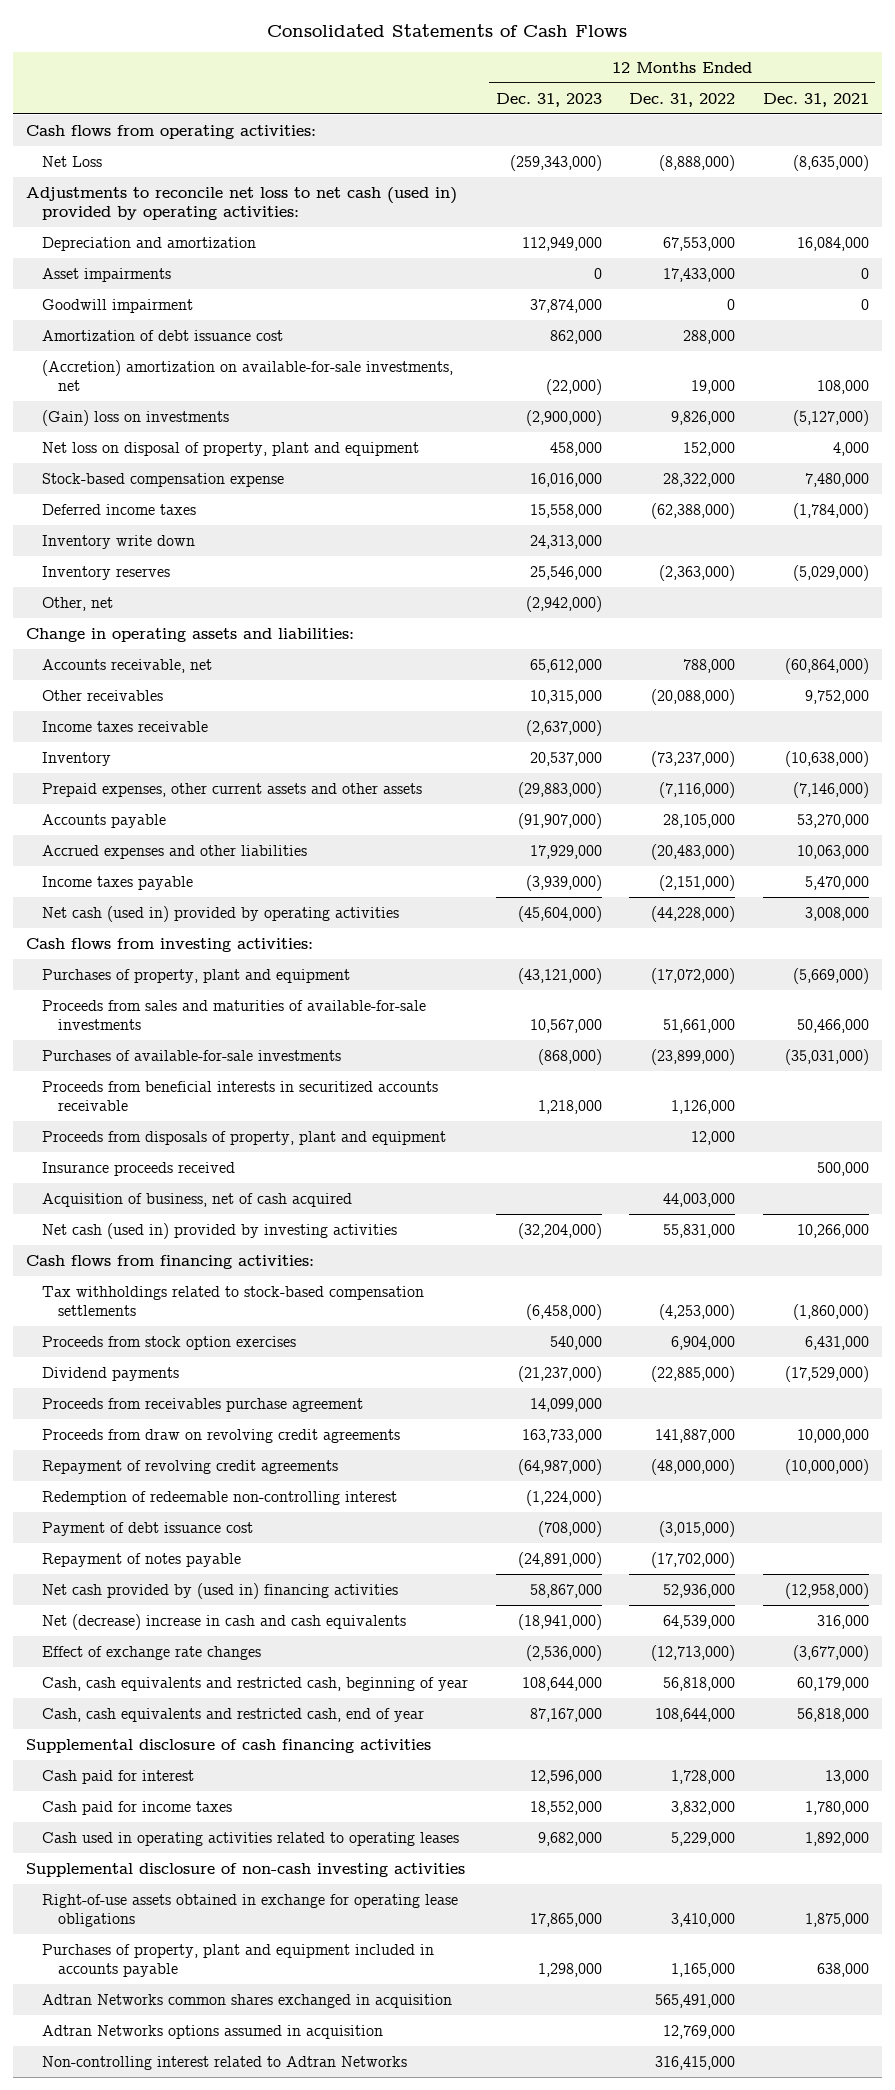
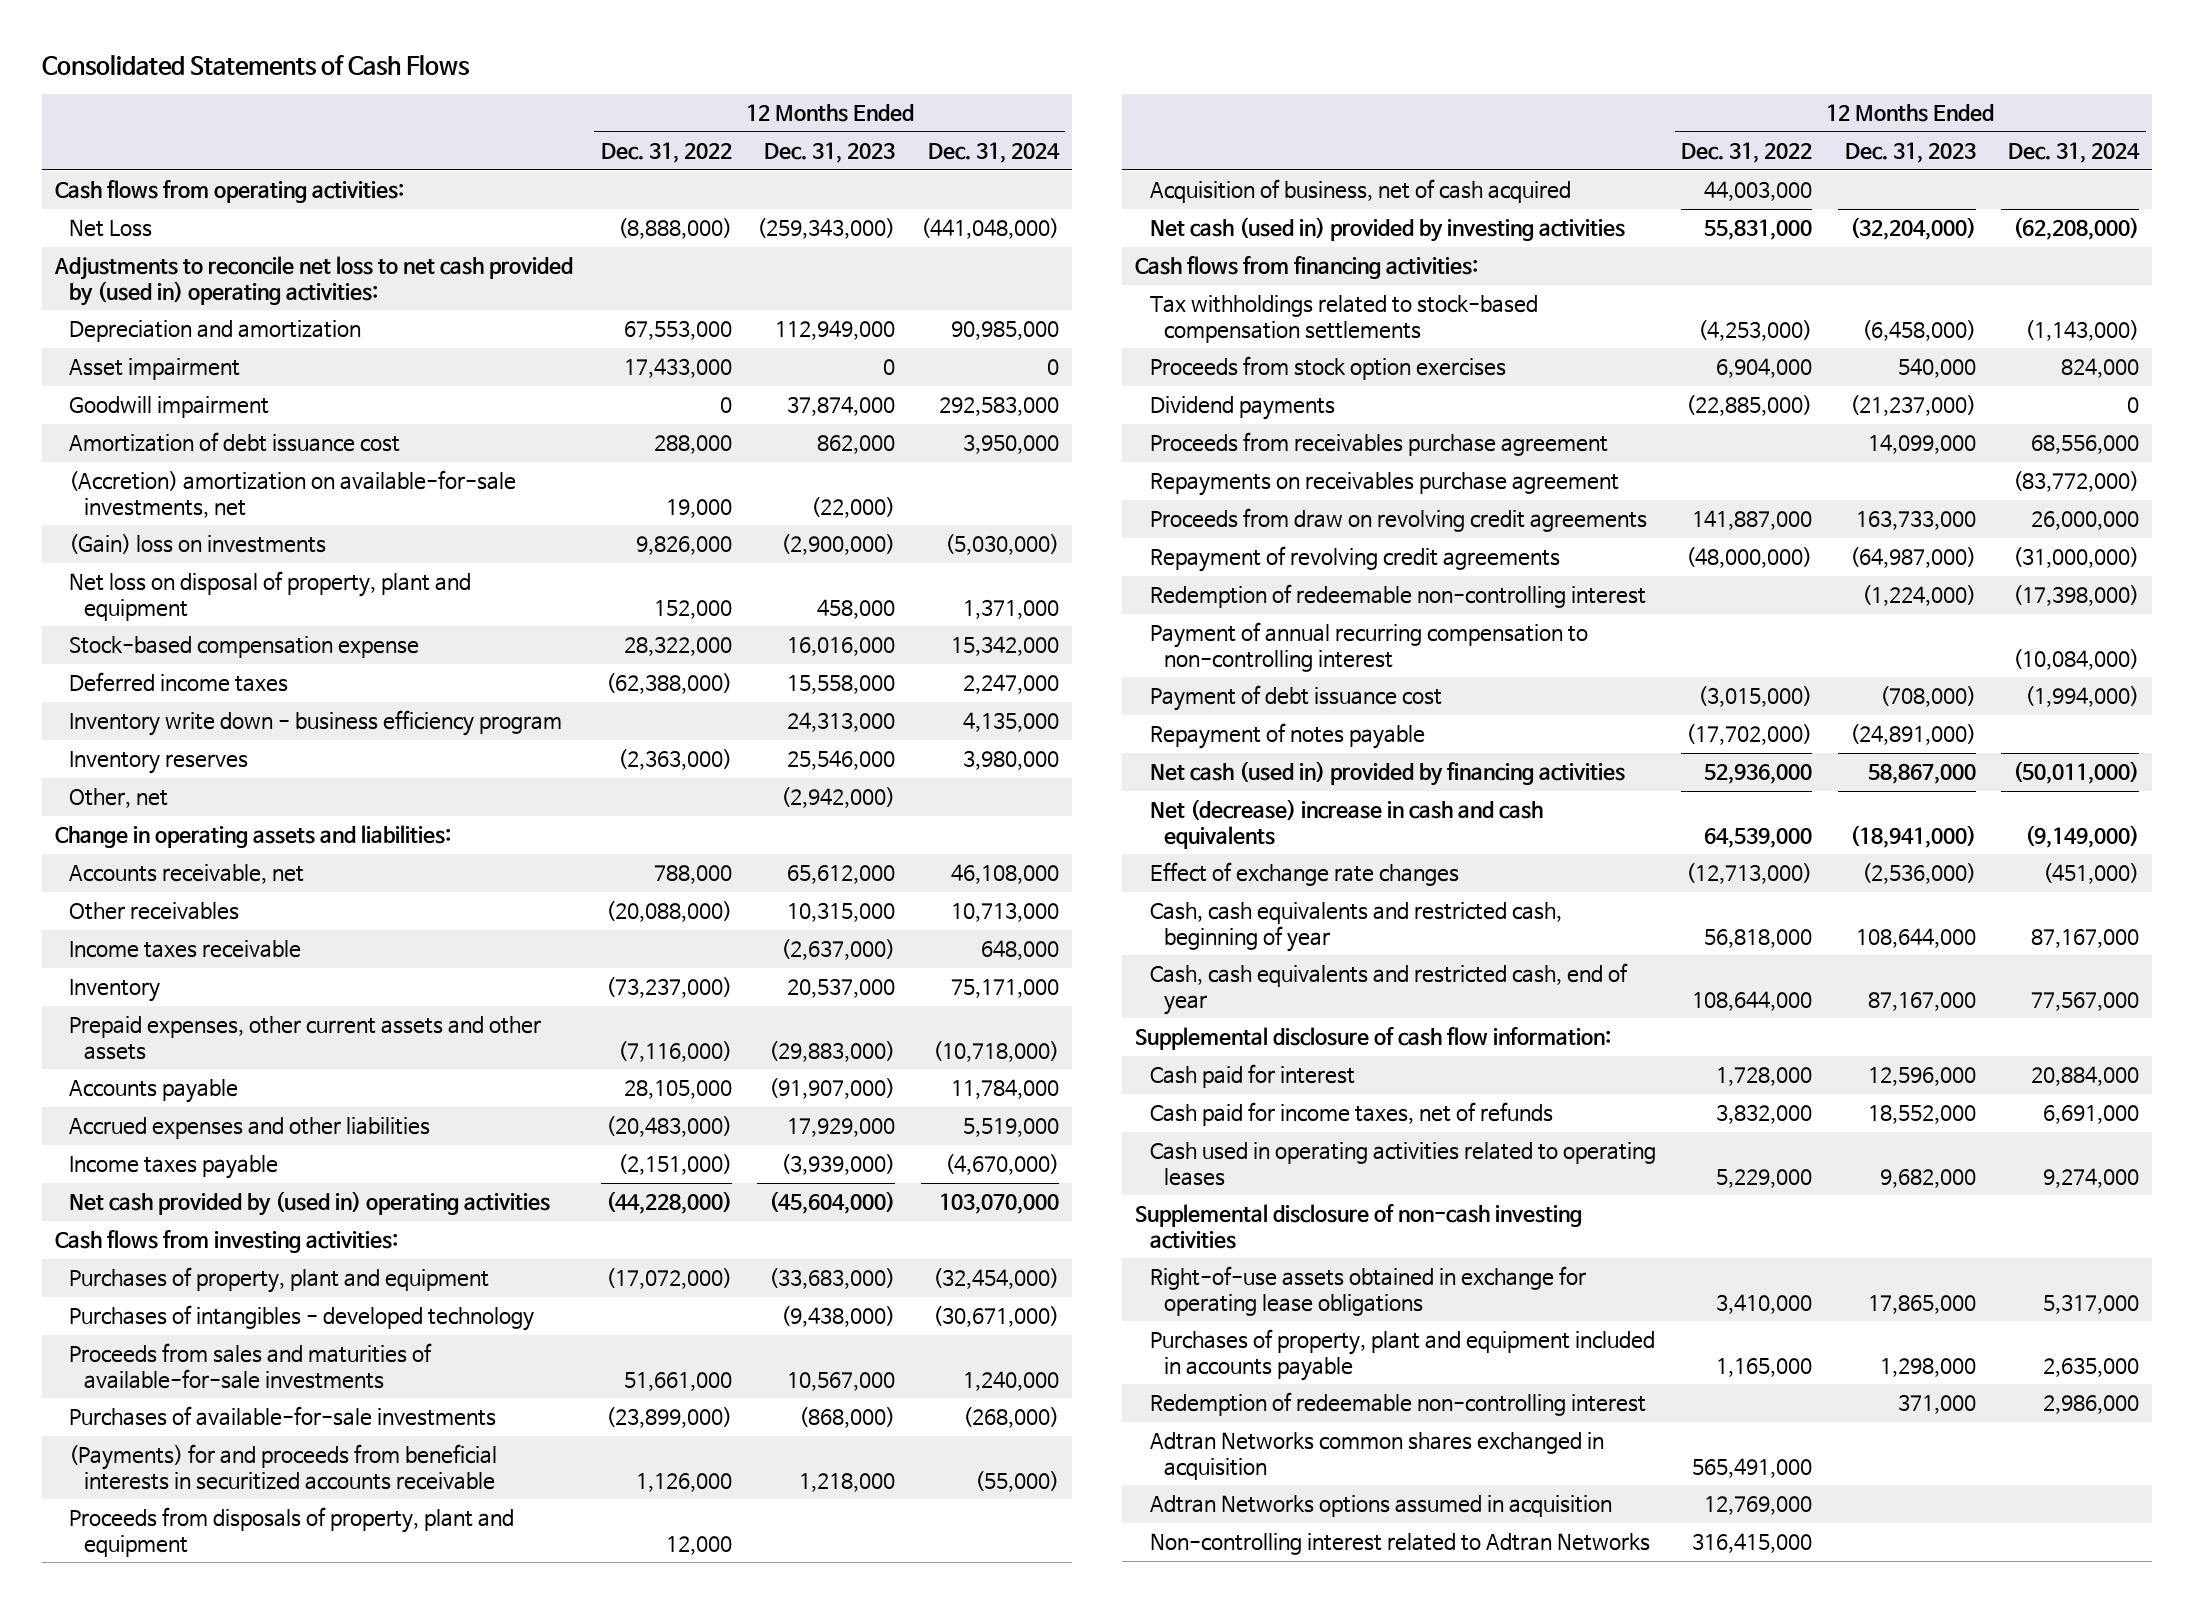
[762,92,869,107] Dec. 31, 2021 -> none
none -> [927,142,1060,164] Dec. 31, 2024
[26,186,458,221] Adjustments to reconcile net loss to net cash (used in) provided by operating activities: -> [53,256,573,306] Adjustments to reconcile net loss to net cash provided by (used in) operating activities:
[42,267,172,282] Asset impairments -> [69,358,241,381] Asset impairment
[42,534,196,549] Inventory write down -> [69,710,563,737] Inventory write down - business efficiency program
[42,905,400,922] Net cash (used in) provided by operating activities -> [69,1191,551,1217] Net cash provided by (used in) operating activities
[517,967,602,984] (43,121,000) -> [769,1268,896,1290] (33,683,000)
none -> [69,1305,535,1332] Purchases of intangibles - developed technology
[42,1080,439,1112] Proceeds from beneficial interests in securitized accounts receivable -> [69,1444,498,1490] (Payments) for and proceeds from beneficial interests in securitized accounts receivable
[42,1161,236,1176] Insurance proceeds received -> none
none -> [1149,472,1619,497] Repayments on receivables purchase agreement
none -> [1149,622,1588,672] Payment of annual recurring compensation to non-controlling interest
[42,1582,399,1599] Net cash provided by (used in) financing activities -> [1149,761,1625,787] Net cash (used in) provided by financing activities
[26,1738,432,1753] Supplemental disclosure of cash financing activities -> [1135,1027,1612,1051] Supplemental disclosure of cash flow information:
[42,1800,233,1815] Cash paid for income taxes -> [1149,1102,1553,1127] Cash paid for income taxes, net of refunds
none -> [1149,1392,1646,1417] Redemption of redeemable non-controlling interest

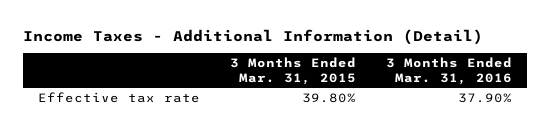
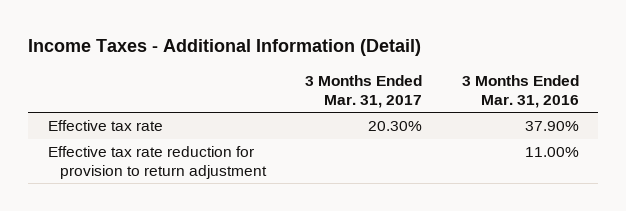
[229,56,356,85] 3 Months Ended Mar. 31, 2015 -> none
none -> [305,75,423,108] 3 Months Ended Mar. 31, 2017
none -> [47,146,268,179] Effective tax rate reduction for provision to return adjustment

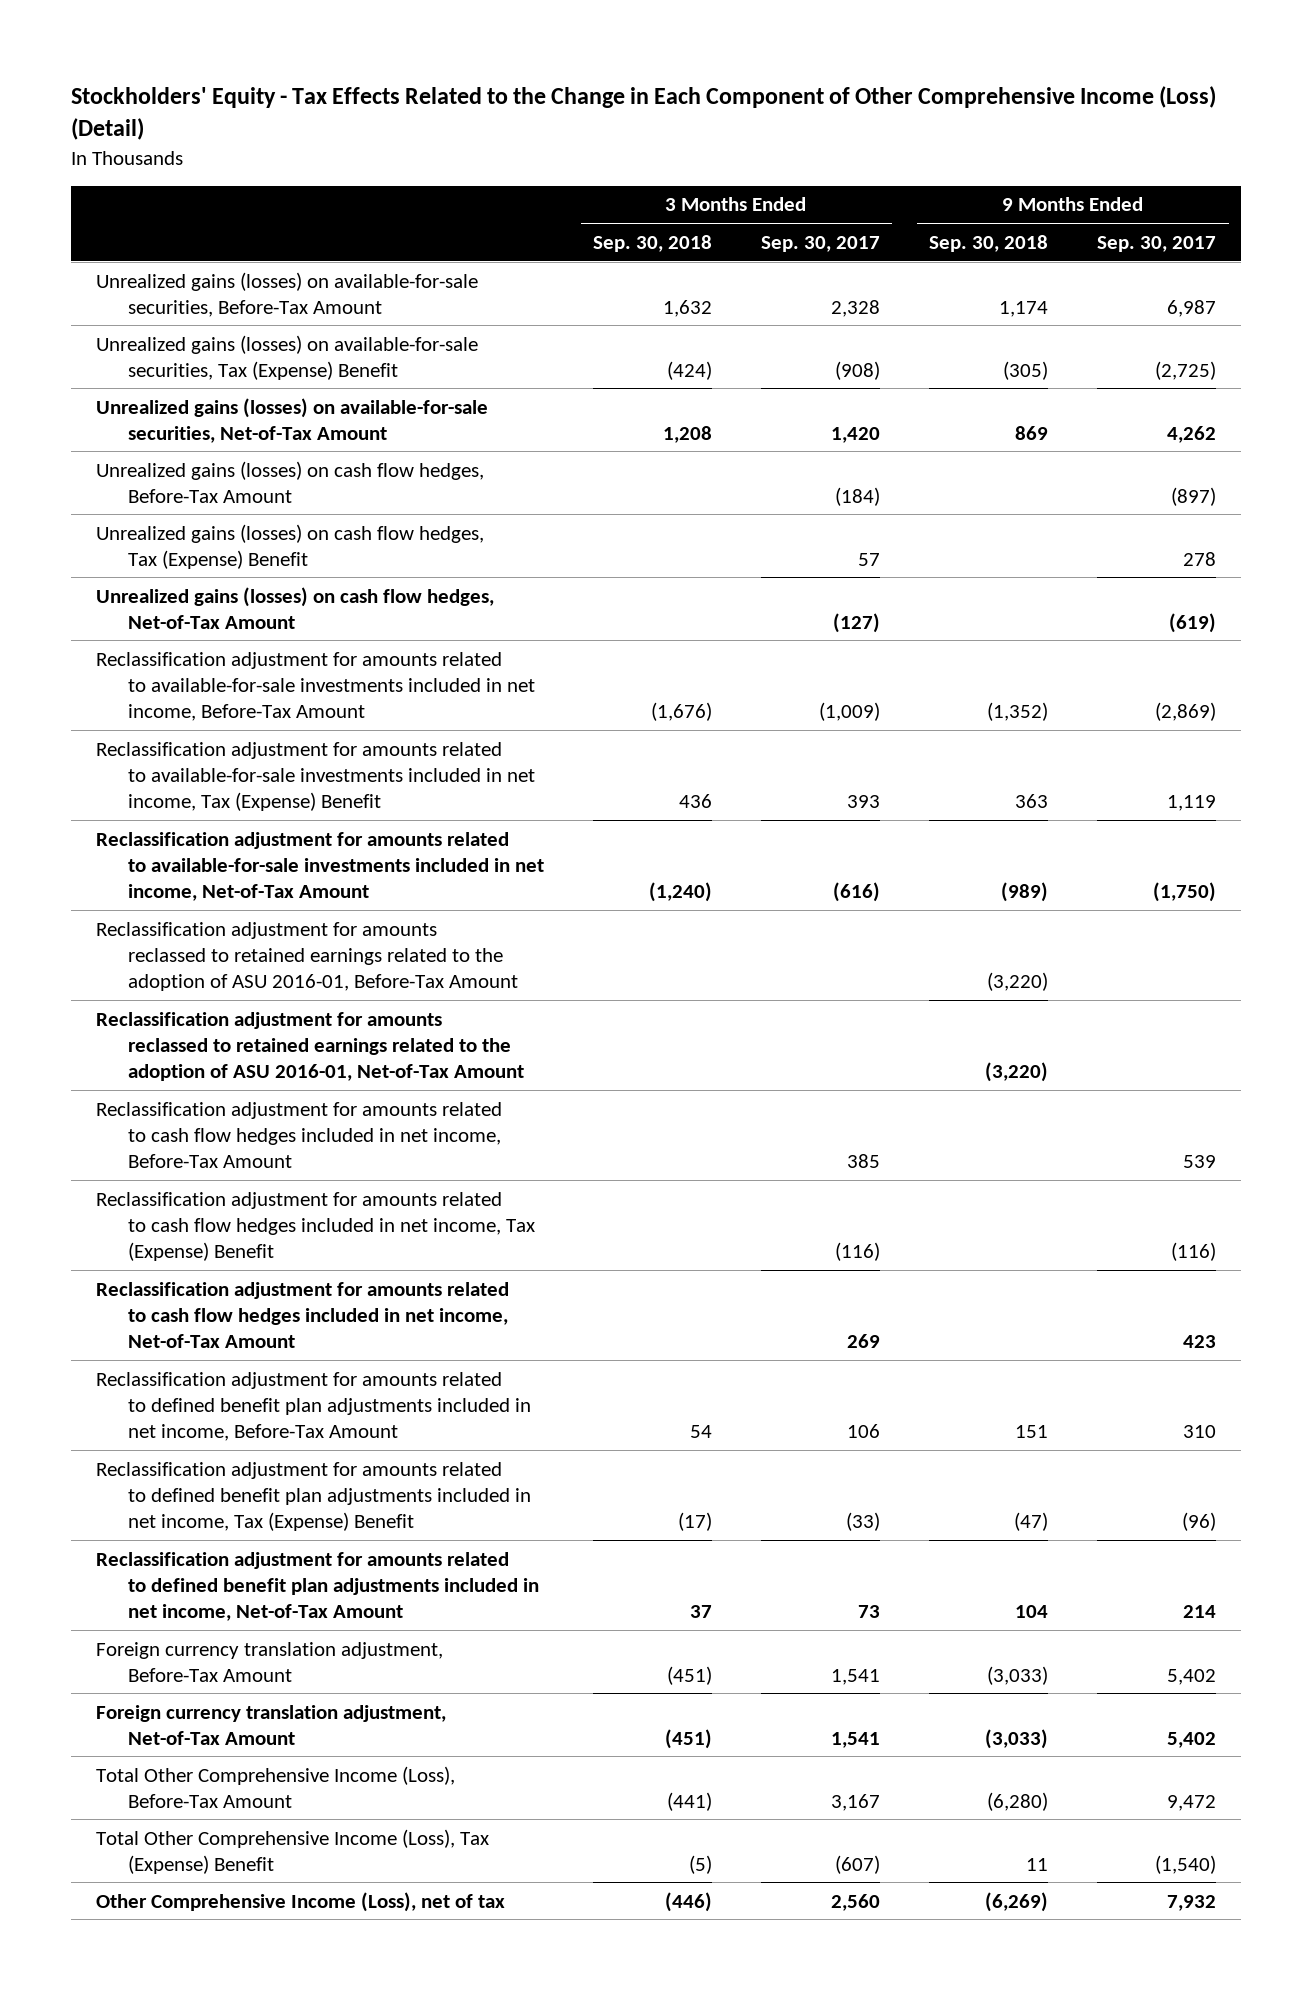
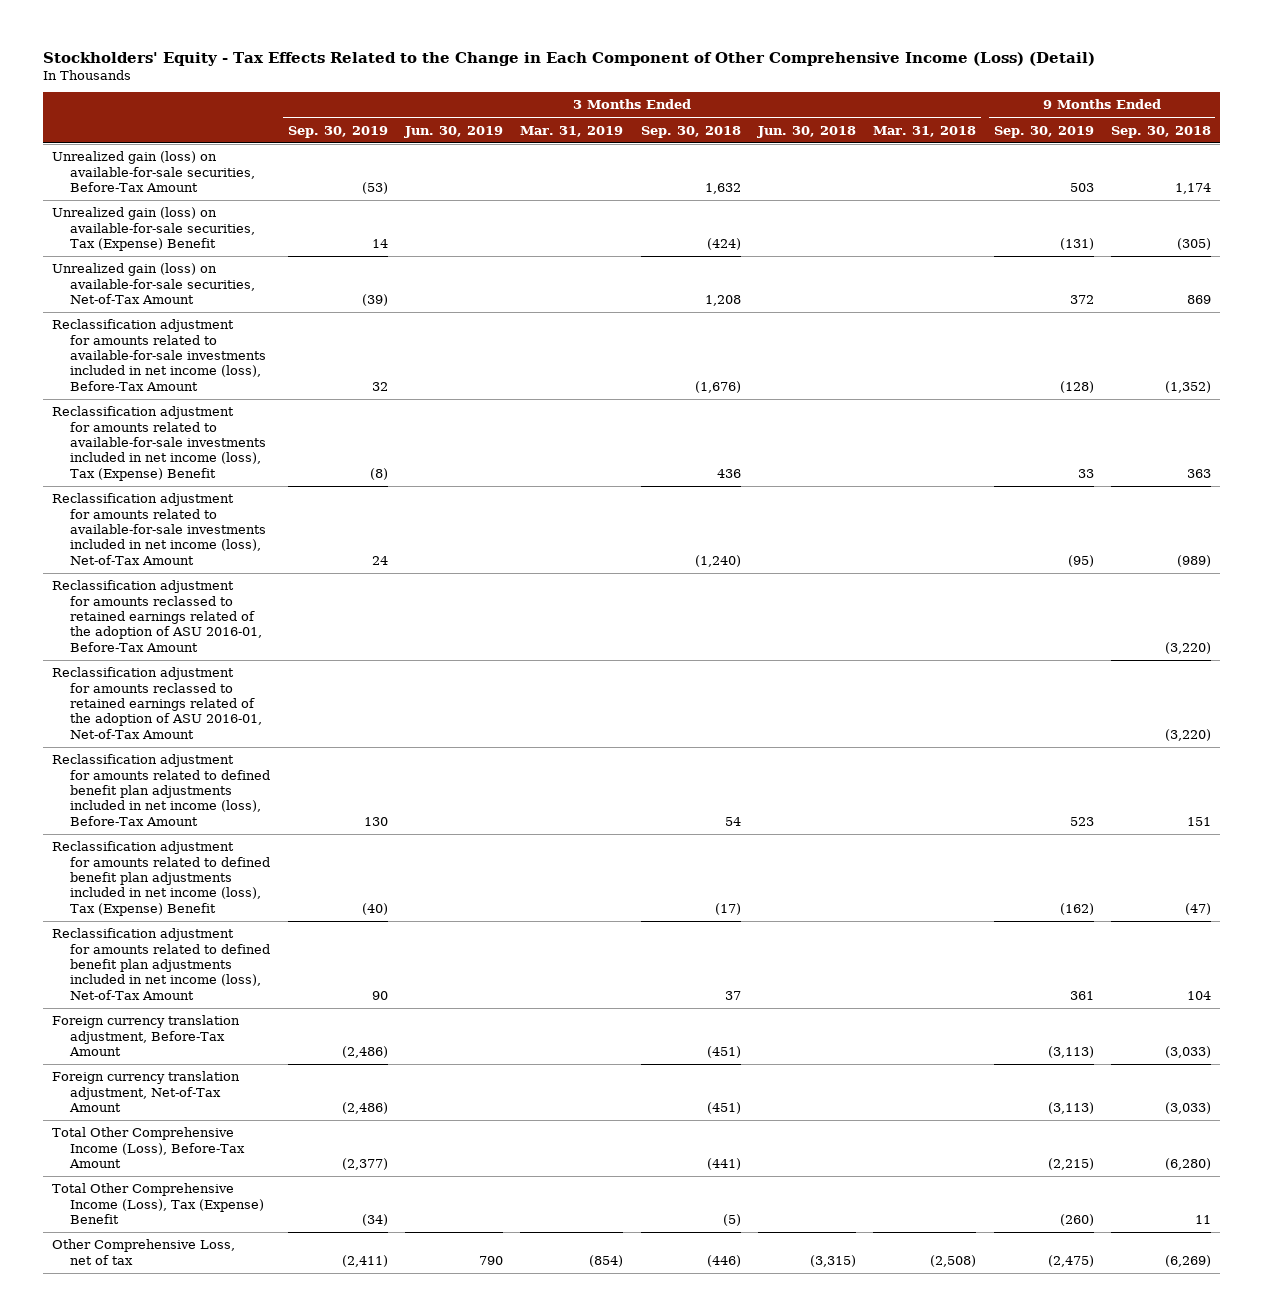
[760,235,880,252] Sep. 30, 2017 -> none
[1097,235,1217,252] Sep. 30, 2017 -> none
none -> [287,125,388,138] Sep. 30, 2019
none -> [404,125,504,138] Jun. 30, 2019
none -> [520,125,624,137] Mar. 31, 2019
none -> [757,125,857,138] Jun. 30, 2018
none -> [873,125,977,137] Mar. 31, 2018
none -> [993,125,1094,138] Sep. 30, 2019
[95,460,484,503] Unrealized gains (losses) on cash flow hedges, Before-Tax Amount -> none
[95,523,484,569] Unrealized gains (losses) on cash flow hedges, Tax (Expense) Benefit -> none
[95,586,494,629] Unrealized gains (losses) on cash flow hedges, Net-of-Tax Amount -> none
[95,1101,502,1168] Reclassification adjustment for amounts related to cash flow hedges included in net income, Before-Tax Amount -> none
[95,1191,535,1261] Reclassification adjustment for amounts related to cash flow hedges included in net income, Tax (Expense) Benefit -> none
[95,1281,509,1348] Reclassification adjustment for amounts related to cash flow hedges included in net income, Net-of-Tax Amount -> none
[95,271,478,317] Unrealized gains (losses) on available-for-sale securities, Before-Tax Amount -> [52,151,256,192] Unrealized gain (loss) on available-for-sale securities, Before-Tax Amount
[95,334,478,380] Unrealized gains (losses) on available-for-sale securities, Tax (Expense) Benefit -> [52,207,256,251] Unrealized gain (loss) on available-for-sale securities, Tax (Expense) Benefit
[95,397,488,443] Unrealized gains (losses) on available-for-sale securities, Net-of-Tax Amount -> [52,263,256,304] Unrealized gain (loss) on available-for-sale securities, Net-of-Tax Amount
[95,651,535,721] Reclassification adjustment for amounts related to available-for-sale investments included in net income, Before-Tax Amount -> [52,319,267,391] Reclassification adjustment for amounts related to available-for-sale investments included in net income (loss), Before-Tax Amount
[95,741,535,811] Reclassification adjustment for amounts related to available-for-sale investments included in net income, Tax (Expense) Benefit -> [52,406,267,481] Reclassification adjustment for amounts related to available-for-sale investments included in net income (loss), Tax (Expense) Benefit
[95,831,544,901] Reclassification adjustment for amounts related to available-for-sale investments included in net income, Net-of-Tax Amount -> [52,493,267,565] Reclassification adjustment for amounts related to available-for-sale investments included in net income (loss), Net-of-Tax Amount
[95,921,518,991] Reclassification adjustment for amounts reclassed to retained earnings related to the adoption of ASU 2016-01, Before-Tax Amount -> [52,580,263,652] Reclassification adjustment for amounts reclassed to retained earnings related of the adoption of ASU 2016-01, Before-Tax Amount
[95,1011,524,1081] Reclassification adjustment for amounts reclassed to retained earnings related to the adoption of ASU 2016-01, Net-of-Tax Amount -> [52,667,263,739] Reclassification adjustment for amounts reclassed to retained earnings related of the adoption of ASU 2016-01, Net-of-Tax Amount
[95,1371,531,1441] Reclassification adjustment for amounts related to defined benefit plan adjustments included in net income, Before-Tax Amount -> [52,754,271,826] Reclassification adjustment for amounts related to defined benefit plan adjustments included in net income (loss), Before-Tax Amount
[95,1461,531,1531] Reclassification adjustment for amounts related to defined benefit plan adjustments included in net income, Tax (Expense) Benefit -> [52,841,271,916] Reclassification adjustment for amounts related to defined benefit plan adjustments included in net income (loss), Tax (Expense) Benefit
[95,1551,539,1621] Reclassification adjustment for amounts related to defined benefit plan adjustments included in net income, Net-of-Tax Amount -> [52,928,271,1000] Reclassification adjustment for amounts related to defined benefit plan adjustments included in net income (loss), Net-of-Tax Amount
[95,1891,505,1912] Other Comprehensive Income (Loss), net of tax -> [52,1239,236,1265] Other Comprehensive Loss, net of tax

